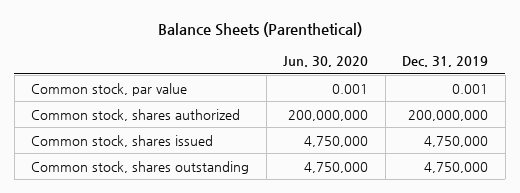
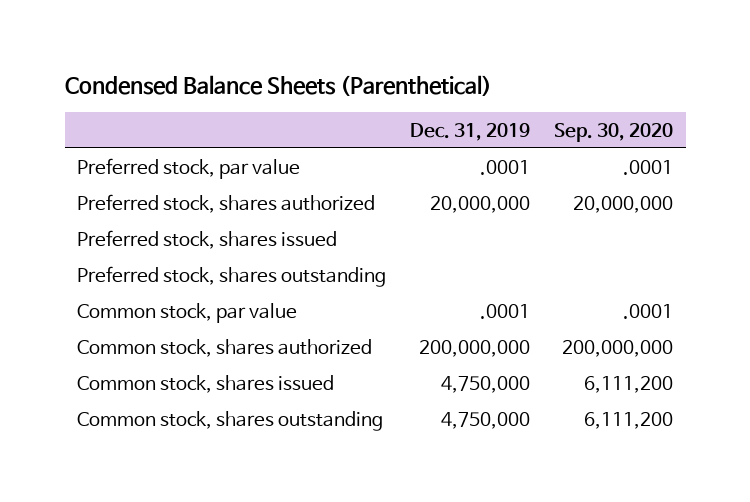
[157,22,362,38] Balance Sheets (Parenthetical) -> [64,75,492,97] Condensed Balance Sheets (Parenthetical)
[283,56,369,68] Jun. 30, 2020 -> none
none -> [554,122,674,142] Sep. 30, 2020
none -> [76,157,300,179] Preferred stock, par value
none -> [76,193,375,213] Preferred stock, shares authorized
none -> [76,229,337,249] Preferred stock, shares issued
none -> [76,265,386,287] Preferred stock, shares outstanding
[452,83,489,94] 0.001 -> [480,303,531,319] .0001

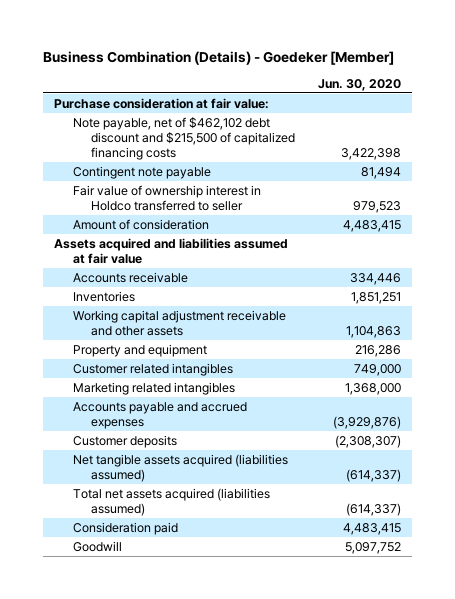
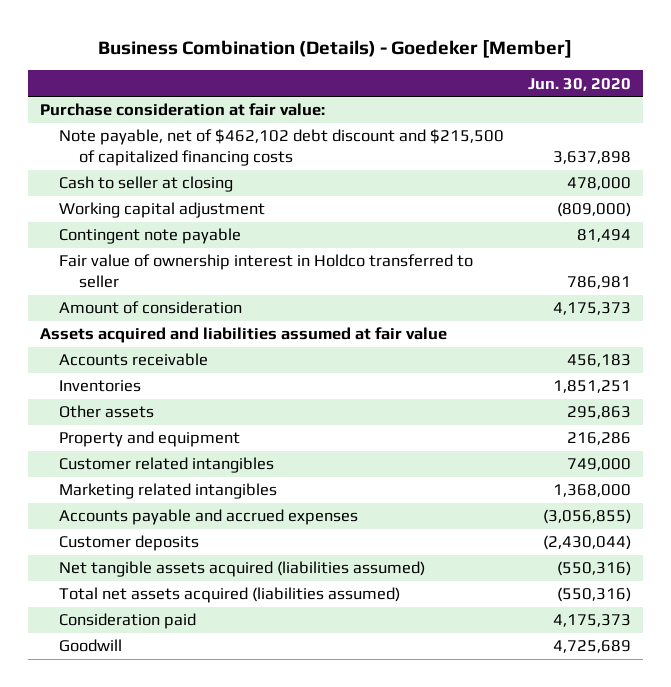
[340,147,401,160] 3,422,398 -> [552,150,631,164] 3,637,898
none -> [59,176,234,193] Cash to seller at closing
none -> [59,202,266,219] Working capital adjustment
[352,200,401,213] 979,523 -> [566,275,631,289] 786,981
[342,219,401,232] 4,483,415 -> [552,302,631,316] 4,175,373
[349,272,401,285] 334,446 -> [566,354,631,368] 456,183
[72,309,286,336] Working capital adjustment receivable and other assets -> none
none -> [59,405,155,419] Other assets
[332,415,401,429] (3,929,876) -> [542,509,631,525] (3,056,855)
[334,434,401,448] (2,308,307) -> [542,535,631,551] (2,430,044)
[345,468,401,482] (614,337) -> [556,561,631,577] (550,316)
[345,502,401,516] (614,337) -> [556,587,631,603] (550,316)
[342,522,401,535] 4,483,415 -> [552,614,631,628] 4,175,373
[344,541,401,554] 5,097,752 -> [552,640,631,654] 4,725,689

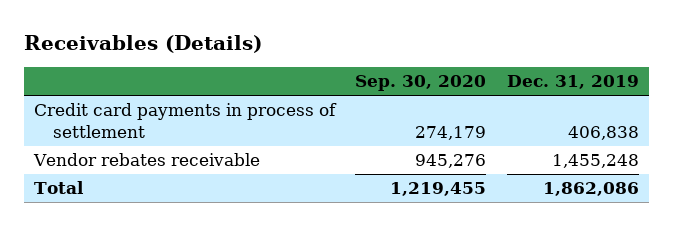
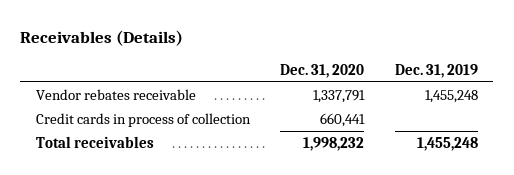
[355,75,487,92] Sep. 30, 2020 -> none
none -> [280,63,365,78] Dec. 31, 2020
[33,103,337,139] Credit card payments in process of settlement -> none
none -> [35,112,251,127] Credit cards in process of collection
[33,181,84,195] Total -> [35,135,154,148] Total receivables
[542,182,639,197] 1,862,086 -> [416,136,478,151] 1,455,248

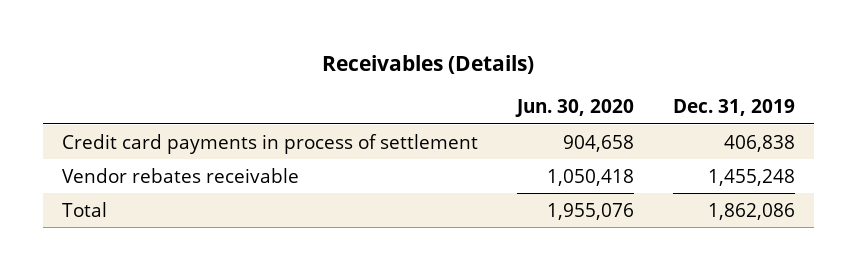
[280,63,365,78] Dec. 31, 2020 -> none
none -> [514,99,634,118] Jun. 30, 2020
none -> [62,133,479,154] Credit card payments in process of settlement
[35,112,251,127] Credit cards in process of collection -> none
[35,135,154,148] Total receivables -> [62,201,108,217] Total
[416,136,478,151] 1,455,248 -> [707,202,795,220] 1,862,086

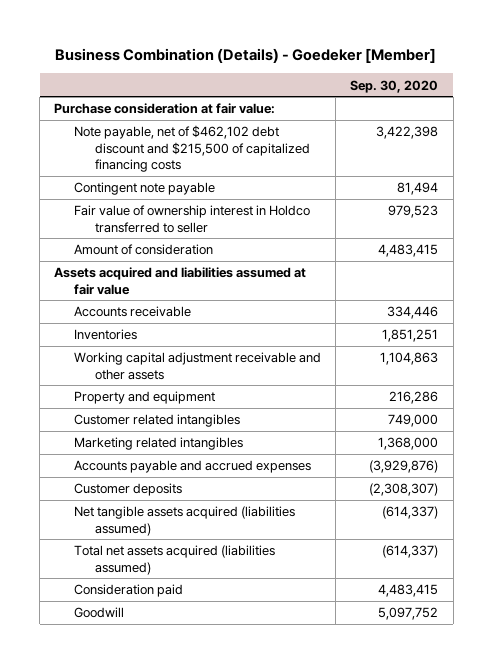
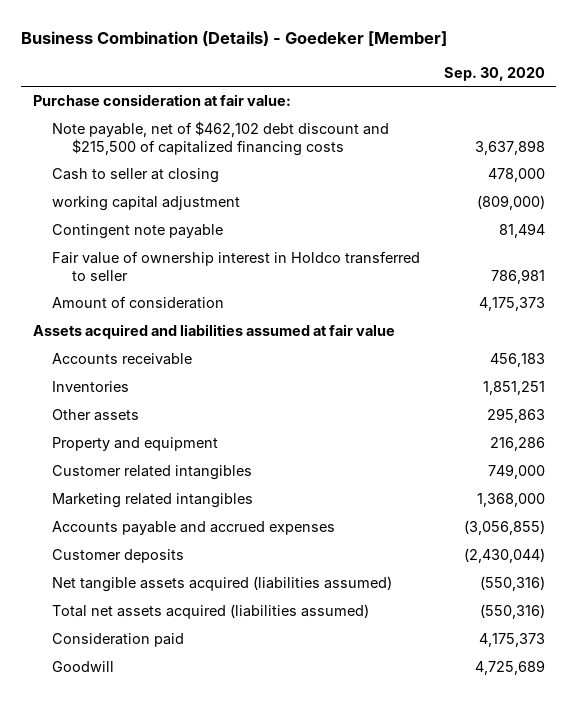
[376,126,439,140] 3,422,398 -> [474,139,545,155] 3,637,898
none -> [52,168,220,184] Cash to seller at closing
none -> [52,196,241,212] working capital adjustment
[388,205,439,219] 979,523 -> [490,268,545,284] 786,981
[378,244,439,258] 4,483,415 -> [478,297,545,312] 4,175,373
[387,306,439,320] 334,446 -> [489,353,545,368] 456,183
[74,352,322,380] Working capital adjustment receivable and other assets -> none
none -> [52,409,140,422] Other assets
[369,460,439,474] (3,929,876) -> [463,520,545,536] (3,056,855)
[369,483,439,497] (2,308,307) -> [463,548,545,564] (2,430,044)
[382,506,439,520] (614,337) -> [479,576,545,592] (550,316)
[382,545,439,559] (614,337) -> [479,604,545,620] (550,316)
[378,584,439,598] 4,483,415 -> [478,633,545,648] 4,175,373
[378,607,439,621] 5,097,752 -> [474,660,545,676] 4,725,689

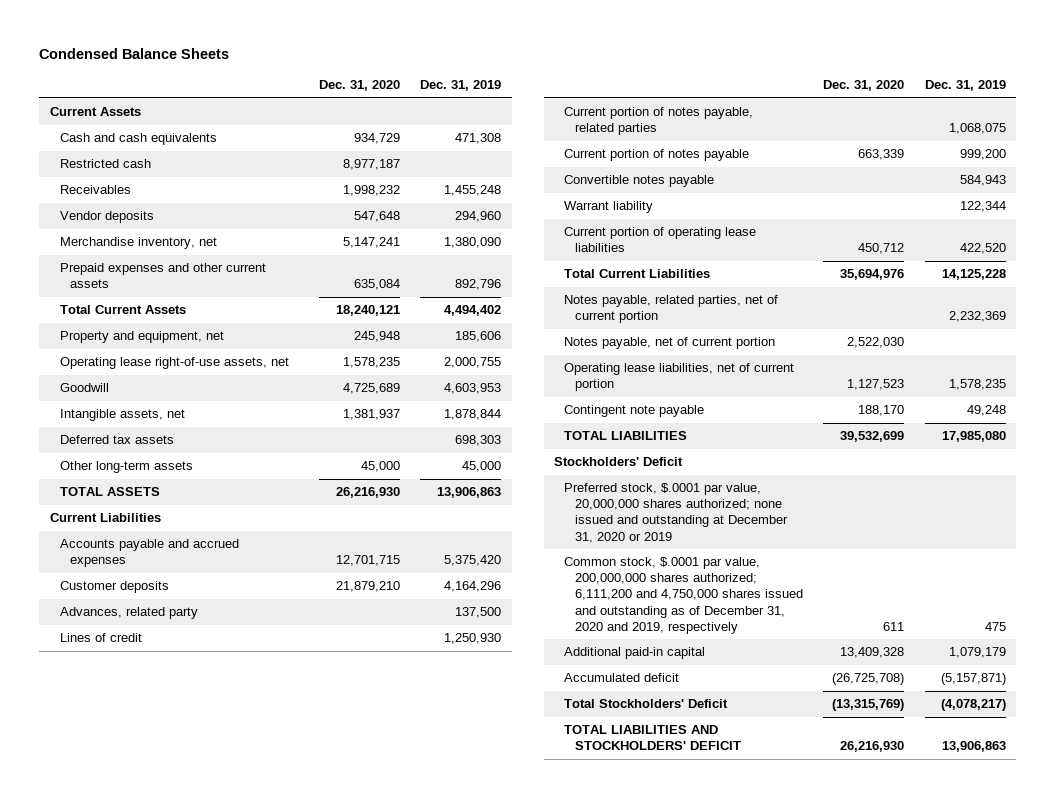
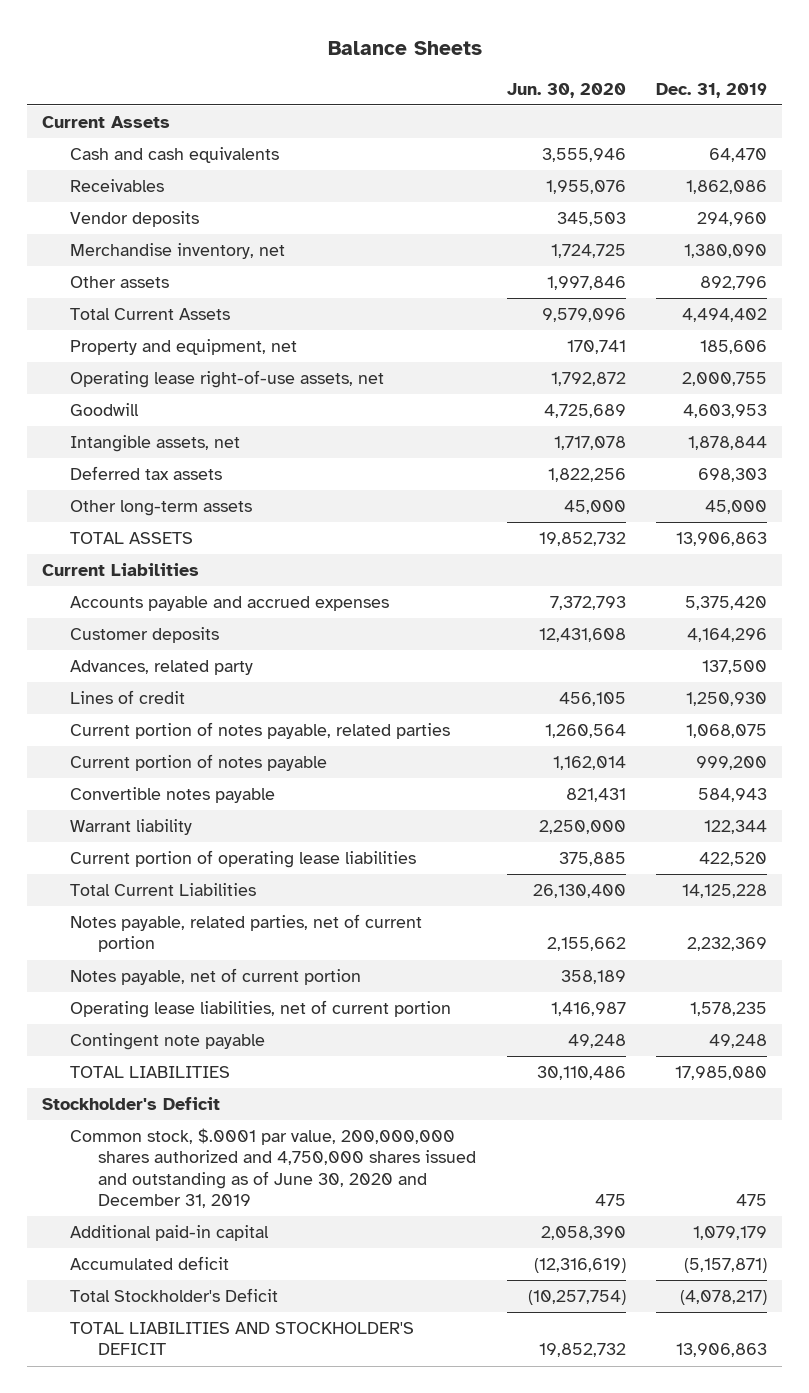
[39,48,230,60] Condensed Balance Sheets -> [327,40,482,55] Balance Sheets
[318,80,400,92] Dec. 31, 2020 -> none
none -> [506,82,626,98] Jun. 30, 2020
[59,159,151,169] Restricted cash -> none
[455,133,502,145] 471,308 -> [708,148,767,163] 64,470
[444,185,502,197] 1,455,248 -> [685,180,767,195] 1,862,086
[59,263,266,289] Prepaid expenses and other current assets -> [70,276,170,289] Other assets
[564,483,788,543] Preferred stock, $.0001 par value, 20,000,000 shares authorized; none issued and outstanding at December 31, 2020 or 2019 -> none
[554,457,684,467] Stockholders' Deficit -> [42,1097,221,1111] Stockholder's Deficit
[564,557,803,634] Common stock, $.0001 par value, 200,000,000 shares authorized; 6,111,200 and 4,750,000 shares issued and outstanding as of December 31, 2020 and 2019, respectively -> [70,1128,477,1209] Common stock, $.0001 par value, 200,000,000 shares authorized and 4,750,000 shares issued and outstanding as of June 30, 2020 and December 31, 2019
[564,699,729,709] Total Stockholders' Deficit -> [70,1288,279,1303] Total Stockholder's Deficit
[564,725,741,751] TOTAL LIABILITIES AND STOCKHOLDERS' DEFICIT -> [70,1322,415,1356] TOTAL LIABILITIES AND STOCKHOLDER'S DEFICIT

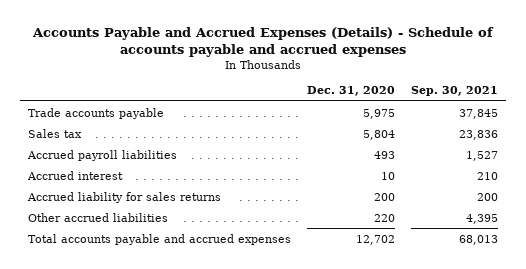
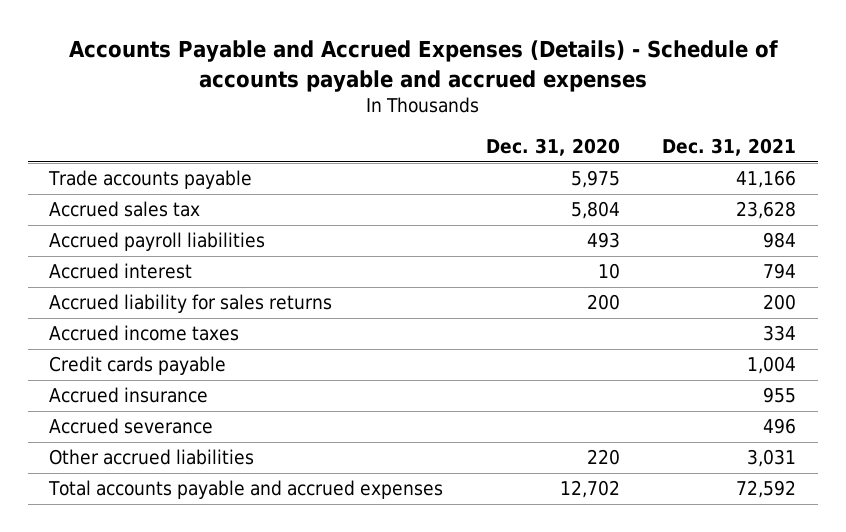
[411,86,499,97] Sep. 30, 2021 -> none
none -> [662,138,797,157] Dec. 31, 2021
[27,128,82,138] Sales tax -> [49,201,201,218] Accrued sales tax
none -> [49,325,240,342] Accrued income taxes
none -> [49,356,227,376] Credit cards payable
none -> [49,387,209,404] Accrued insurance
none -> [49,418,214,435] Accrued severance

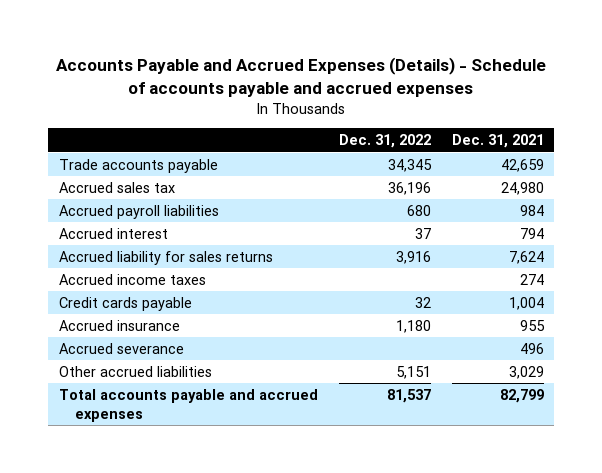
[485,138,620,157] Dec. 31, 2020 -> none
none -> [338,134,431,149] Dec. 31, 2022
[736,170,797,189] 41,166 -> [500,158,544,172] 42,659
[736,201,797,220] 23,628 -> [500,181,544,195] 24,980
[763,294,797,311] 200 -> [508,250,544,264] 7,624
[763,325,797,342] 334 -> [519,273,544,285] 274
[747,449,797,468] 3,031 -> [508,365,544,379] 3,029
[736,480,797,499] 72,592 -> [499,388,544,403] 82,799

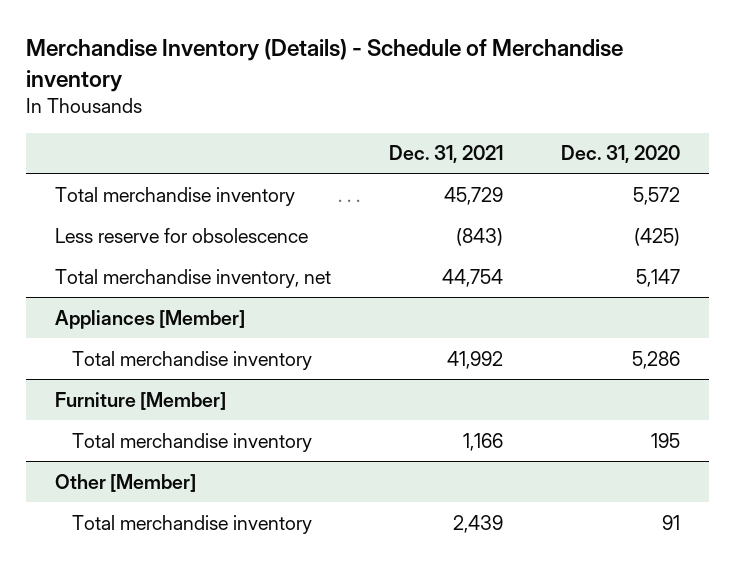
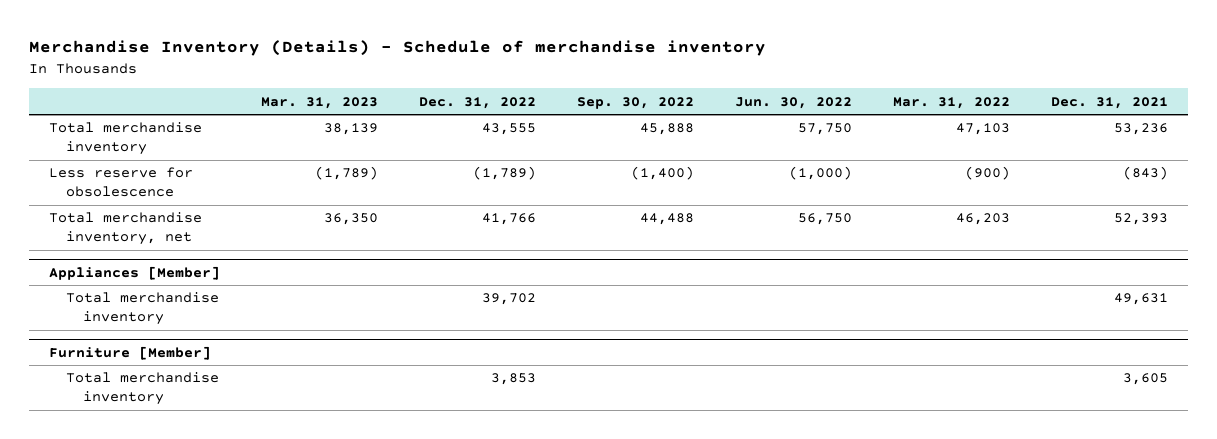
[25,39,623,92] Merchandise Inventory (Details) - Schedule of Merchandise inventory -> [28,40,766,57] Merchandise Inventory (Details) - Schedule of merchandise inventory
[561,145,681,164] Dec. 31, 2020 -> none
none -> [261,96,379,109] Mar. 31, 2023
none -> [419,96,537,109] Dec. 31, 2022
none -> [577,96,695,109] Sep. 30, 2022
none -> [735,96,853,109] Jun. 30, 2022
none -> [893,96,1011,109] Mar. 31, 2022
[443,186,503,205] 45,729 -> [1114,123,1169,136] 53,236
[441,268,503,287] 44,754 -> [1114,213,1169,226] 52,393
[446,350,503,369] 41,992 -> [1114,293,1169,306] 49,631
[54,473,196,492] Other [Member] -> none
[72,514,313,534] Total merchandise inventory -> none
[462,432,503,451] 1,166 -> [1123,373,1169,386] 3,605

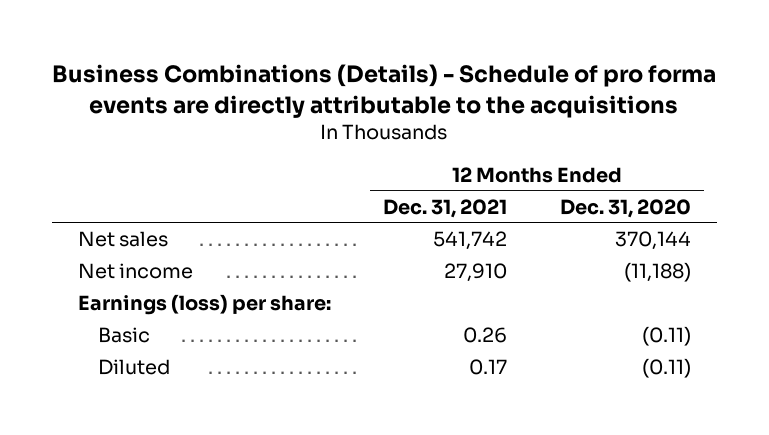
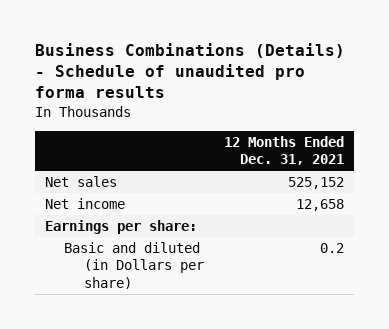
[52,64,717,118] Business Combinations (Details) - Schedule of pro forma events are directly attributable to the acquisitions -> [34,42,345,99] Business Combinations (Details) - Schedule of unaudited pro forma results
[559,198,691,218] Dec. 31, 2020 -> none
[97,326,150,343] Basic -> none
[97,358,170,375] Diluted -> none
[433,230,508,250] 541,742 -> [288,177,345,190] 525,152
[444,262,508,282] 27,910 -> [296,199,345,212] 12,658
[77,293,331,315] Earnings (loss) per share: -> [44,220,197,235] Earnings per share:
none -> [64,242,204,289] Basic and diluted (in Dollars per share)

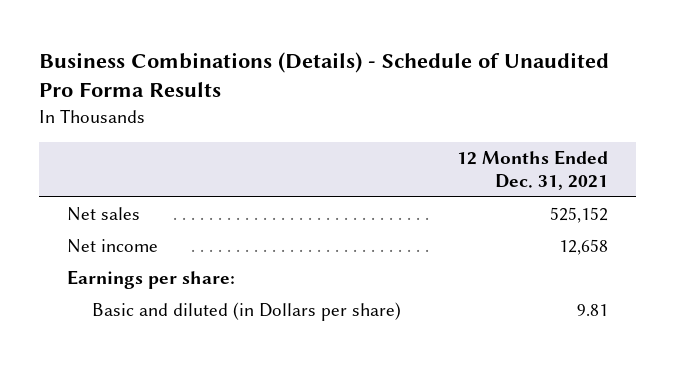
[34,42,345,99] Business Combinations (Details) - Schedule of unaudited pro forma results -> [38,52,609,98] Business Combinations (Details) - Schedule of Unaudited Pro Forma Results
[320,243,345,254] 0.2 -> [577,304,609,317] 9.81

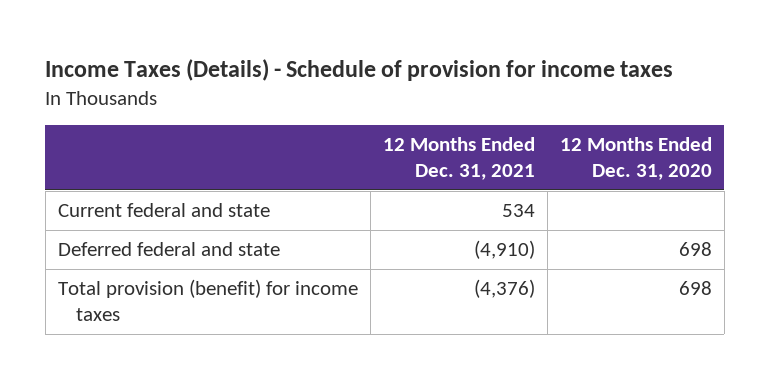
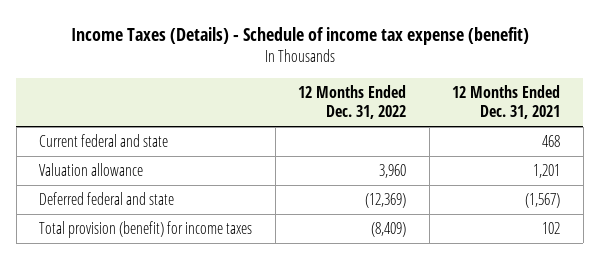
[45,58,674,81] Income Taxes (Details) - Schedule of provision for income taxes -> [70,26,529,45] Income Taxes (Details) - Schedule of income tax expense (benefit)
[559,137,712,180] 12 Months Ended Dec. 31, 2020 -> none
none -> [298,84,407,120] 12 Months Ended Dec. 31, 2022
[501,204,535,218] 534 -> [542,134,561,147] 468
none -> [39,162,144,176] Valuation allowance
[473,240,535,260] (4,910) -> [525,192,561,208] (1,567)
[473,279,535,299] (4,376) -> [542,221,561,234] 102

